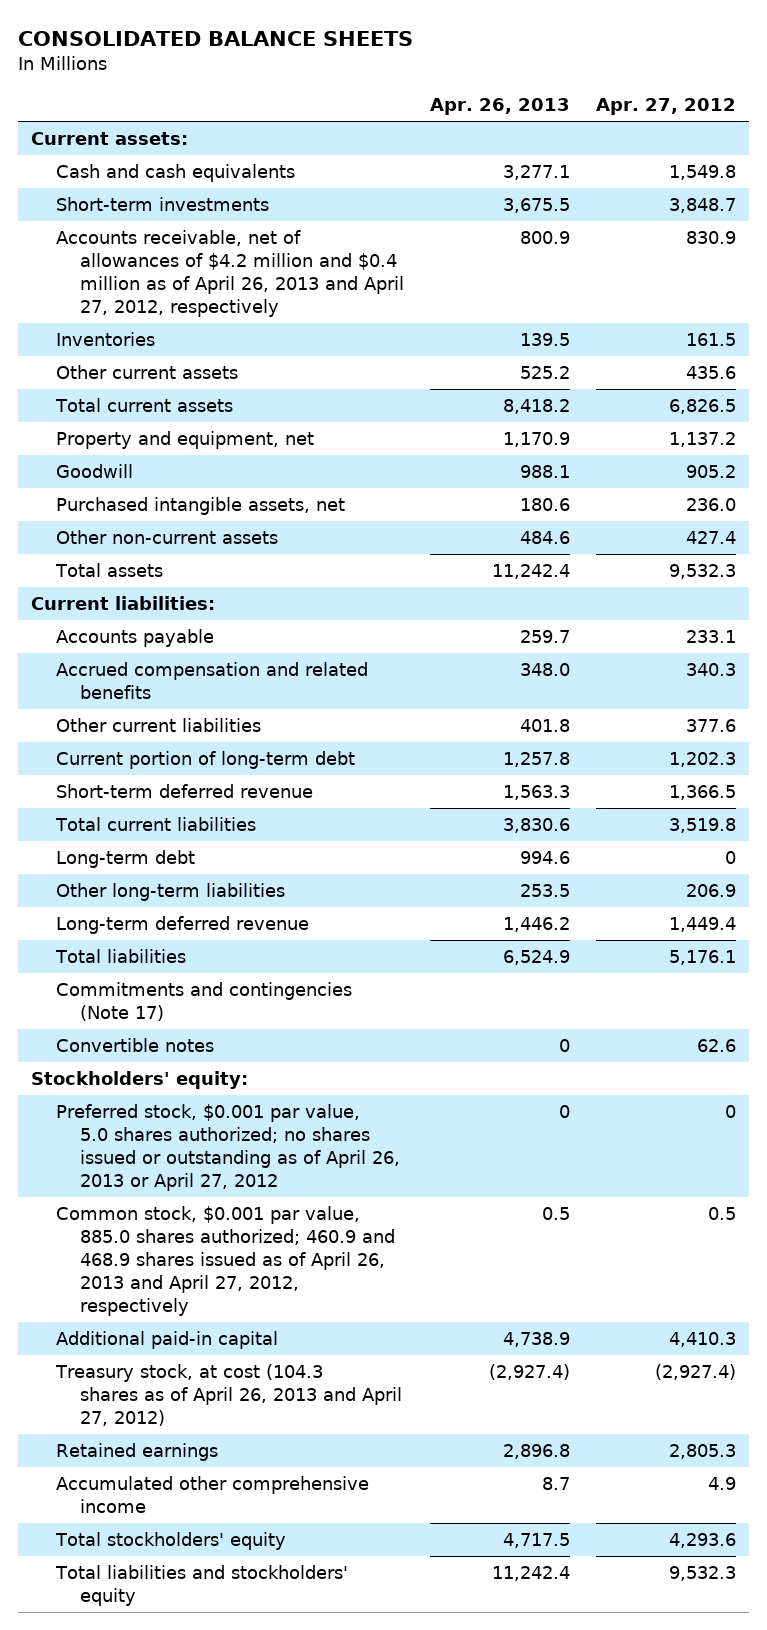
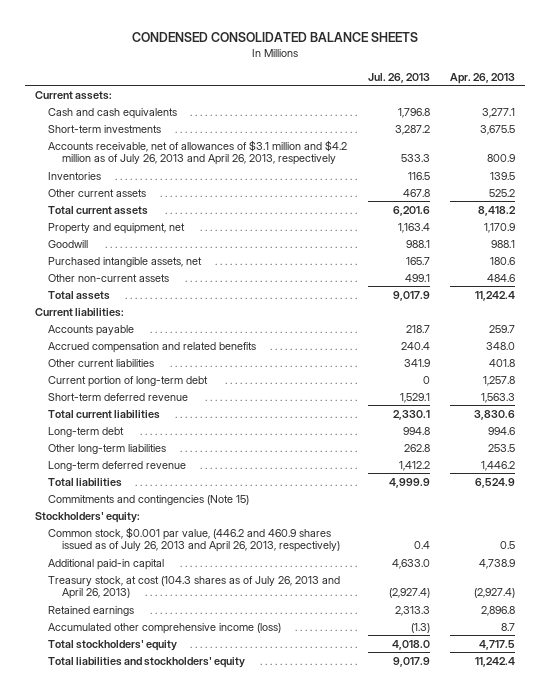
[18,30,414,46] CONSOLIDATED BALANCE SHEETS -> [131,32,418,43] CONDENSED CONSOLIDATED BALANCE SHEETS
[595,98,736,116] Apr. 27, 2012 -> none
none -> [367,72,430,83] Jul. 26, 2013
[55,230,405,318] Accounts receivable, net of allowances of $4.2 million and $0.4 million as of April 26, 2013 and April 27, 2012, respectively -> [48,139,348,166] Accounts receivable, net of allowances of $3.1 million and $4.2 million as of July 26, 2013 and April 26, 2013, respectively
[55,1038,214,1053] Convertible notes -> none
[55,982,352,1022] Commitments and contingencies (Note 17) -> [48,494,250,505] Commitments and contingencies (Note 15)
[55,1104,401,1192] Preferred stock, $0.001 par value, 5.0 shares authorized; no shares issued or outstanding as of April 26, 2013 or April 27, 2012 -> none
[55,1206,396,1317] Common stock, $0.001 par value, 885.0 shares authorized; 460.9 and 468.9 shares issued as of April 26, 2013 and April 27, 2012, respectively -> [48,526,340,553] Common stock, $0.001 par value, (446.2 and 460.9 shares issued as of July 26, 2013 and April 26, 2013, respectively)
[54,1364,403,1427] Treasury stock, at cost (104.3 shares as of April 26, 2013 and April 27, 2012) -> [48,575,341,600] Treasury stock, at cost (104.3 shares as of July 26, 2013 and April 26, 2013)
[55,1476,369,1514] Accumulated other comprehensive income -> [48,622,282,634] Accumulated other comprehensive income (loss)

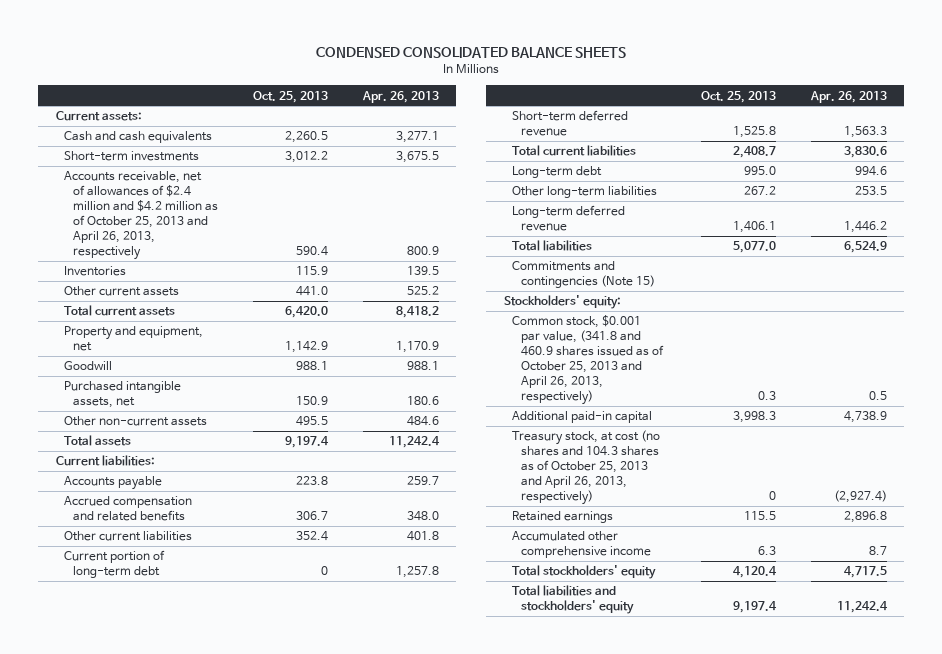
[367,72,430,83] Jul. 26, 2013 -> none
none -> [252,90,328,103] Oct. 25, 2013
[48,139,348,166] Accounts receivable, net of allowances of $3.1 million and $4.2 million as of July 26, 2013 and April 26, 2013, respectively -> [64,171,218,261] Accounts receivable, net of allowances of $2.4 million and $4.2 million as of October 25, 2013 and April 26, 2013, respectively
[48,526,340,553] Common stock, $0.001 par value, (446.2 and 460.9 shares issued as of July 26, 2013 and April 26, 2013, respectively) -> [512,315,664,406] Common stock, $0.001 par value, (341.8 and 460.9 shares issued as of October 25, 2013 and April 26, 2013, respectively)
[48,575,341,600] Treasury stock, at cost (104.3 shares as of July 26, 2013 and April 26, 2013) -> [512,430,661,506] Treasury stock, at cost (no shares and 104.3 shares as of October 25, 2013 and April 26, 2013, respectively)
[48,622,282,634] Accumulated other comprehensive income (loss) -> [512,531,651,559] Accumulated other comprehensive income

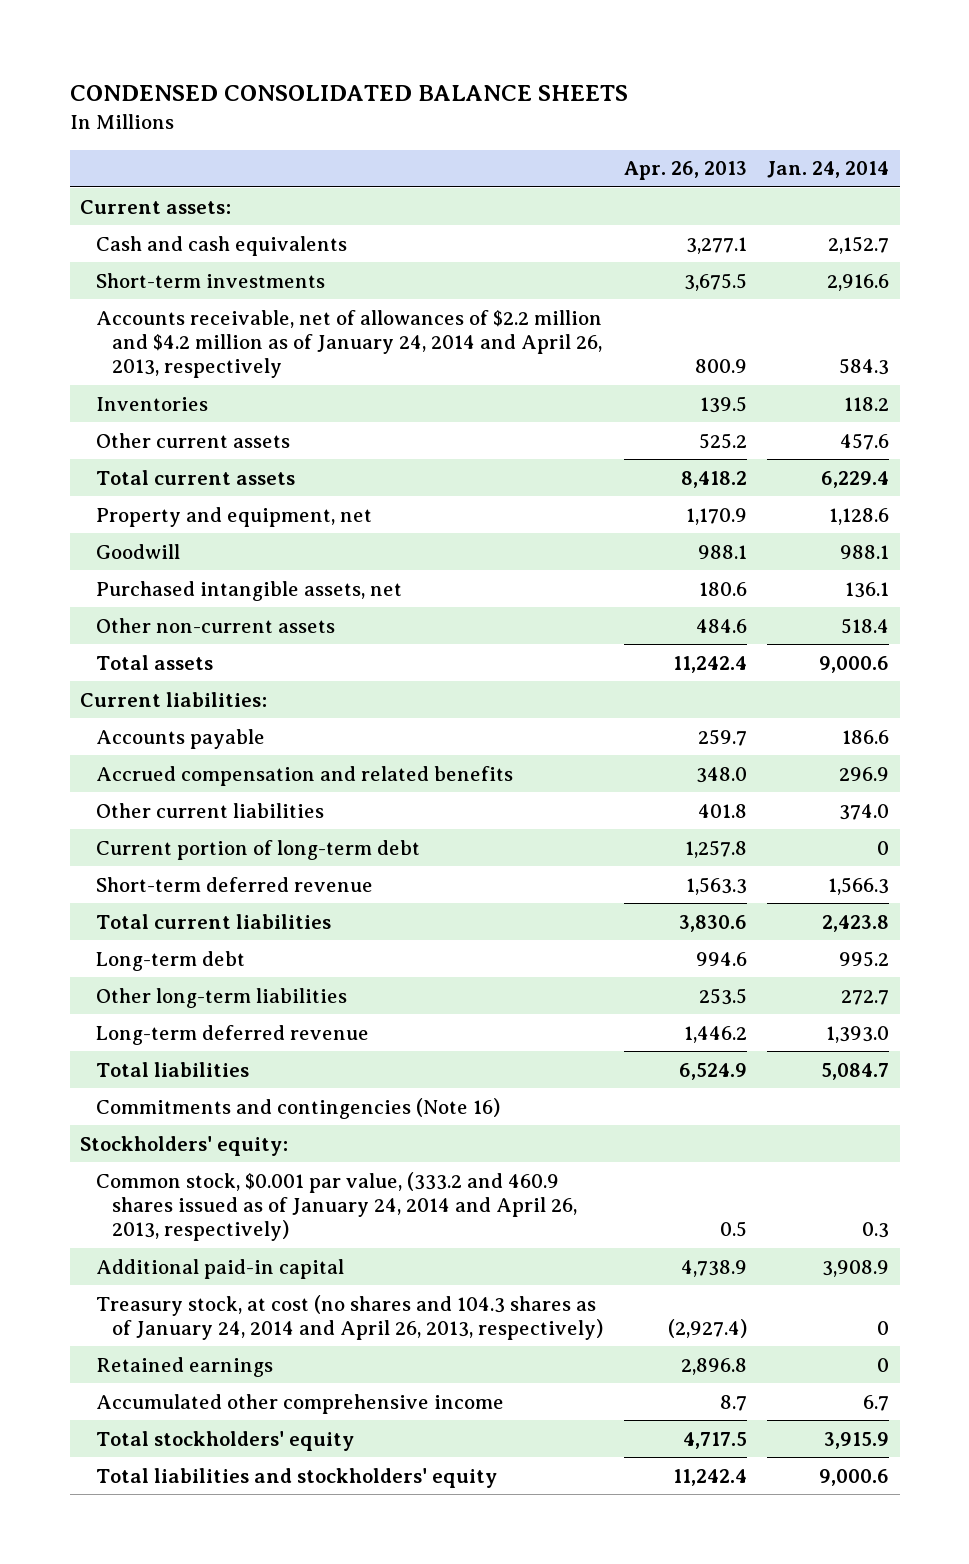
[252,90,328,103] Oct. 25, 2013 -> none
none -> [767,161,890,179] Jan. 24, 2014
[64,171,218,261] Accounts receivable, net of allowances of $2.4 million and $4.2 million as of October 25, 2013 and April 26, 2013, respectively -> [95,309,602,379] Accounts receivable, net of allowances of $2.2 million and $4.2 million as of January 24, 2014 and April 26, 2013, respectively
[512,261,655,289] Commitments and contingencies (Note 15) -> [95,1097,500,1119] Commitments and contingencies (Note 16)
[512,315,664,406] Common stock, $0.001 par value, (341.8 and 460.9 shares issued as of October 25, 2013 and April 26, 2013, respectively) -> [95,1171,577,1242] Common stock, $0.001 par value, (333.2 and 460.9 shares issued as of January 24, 2014 and April 26, 2013, respectively)
[512,430,661,506] Treasury stock, at cost (no shares and 104.3 shares as of October 25, 2013 and April 26, 2013, respectively) -> [95,1294,603,1340] Treasury stock, at cost (no shares and 104.3 shares as of January 24, 2014 and April 26, 2013, respectively)

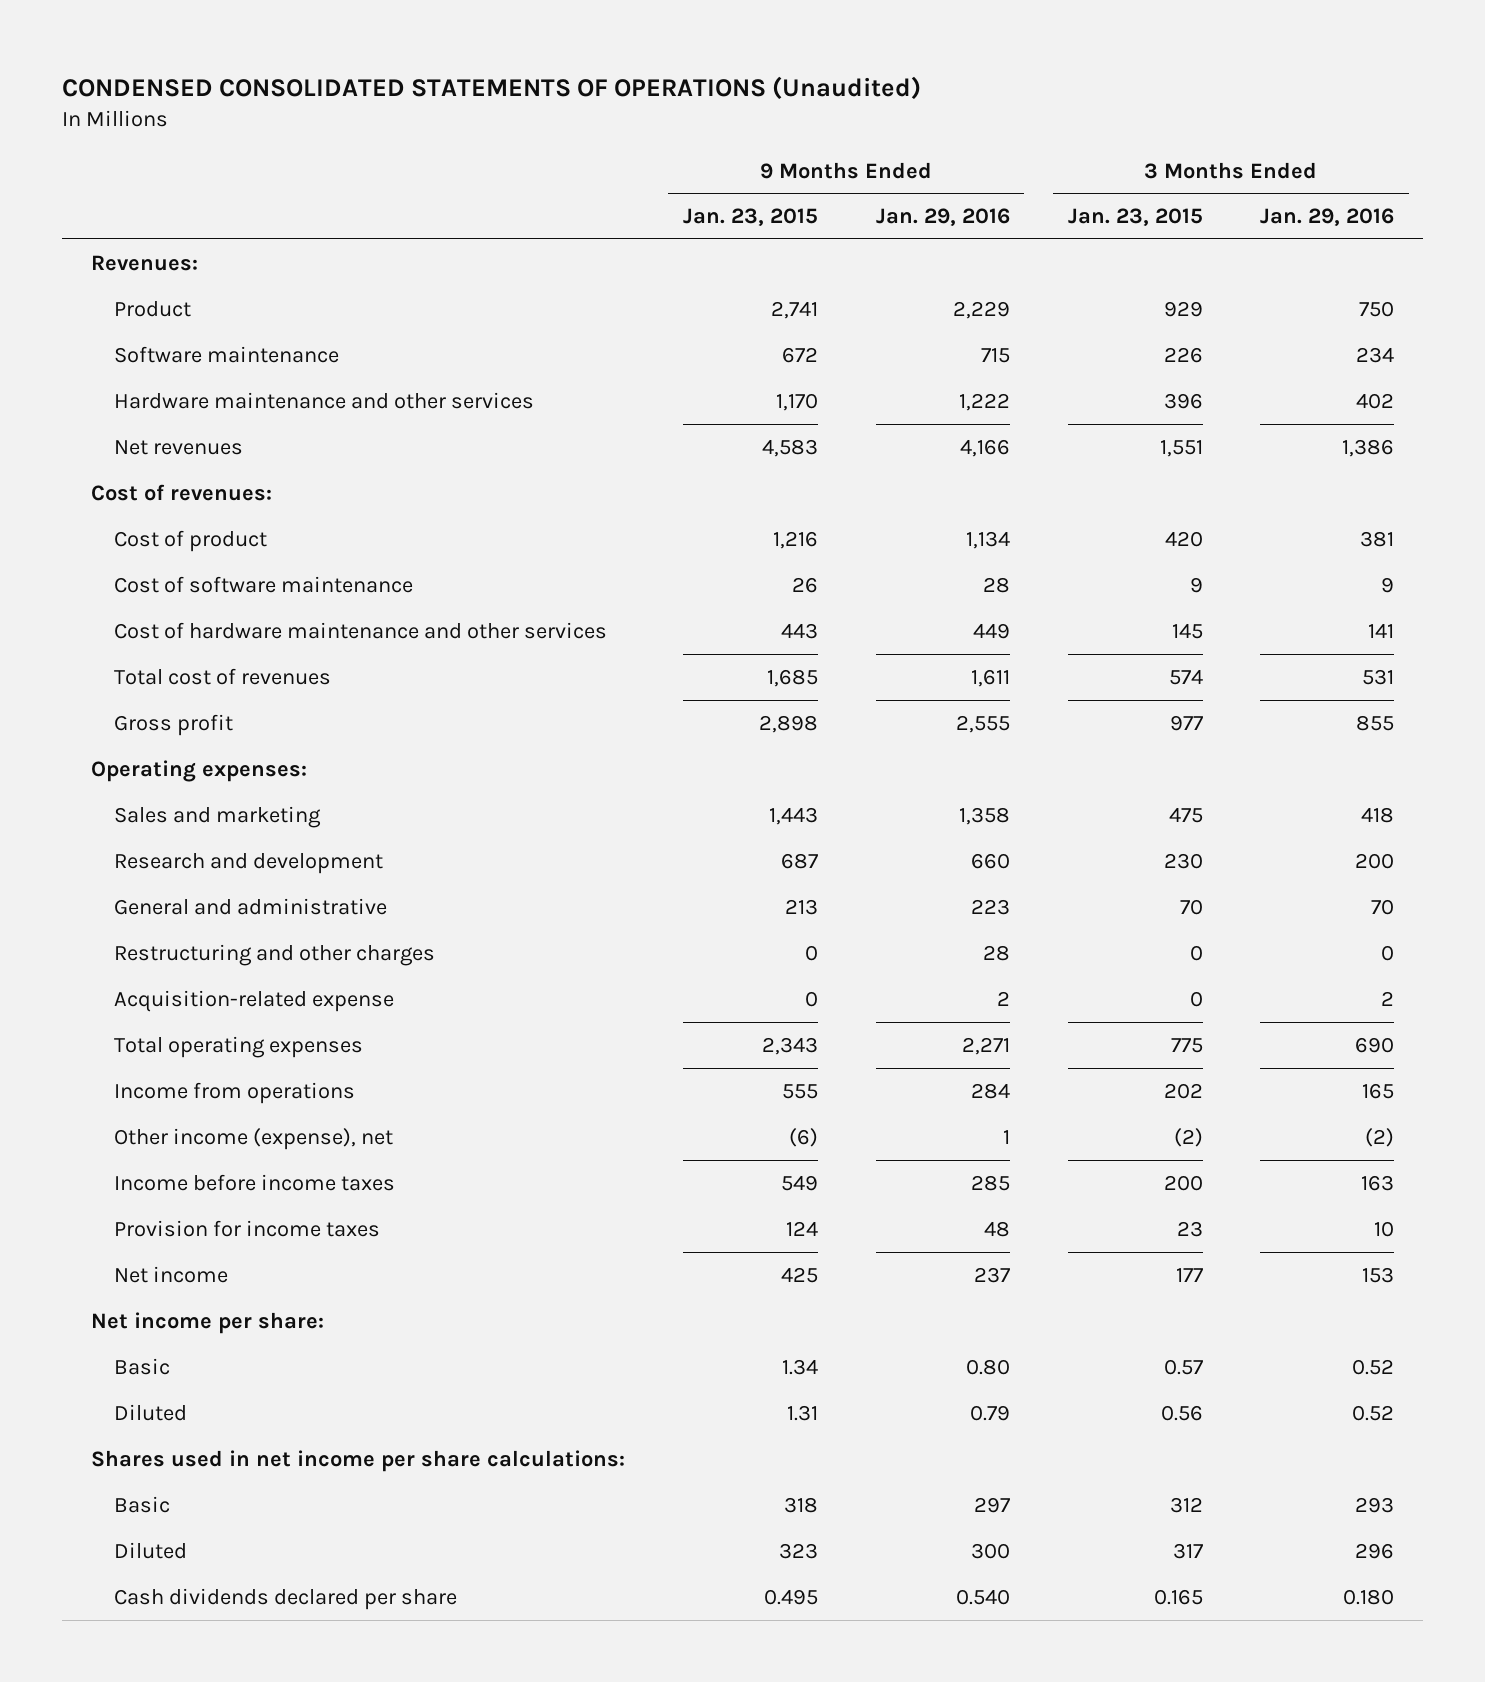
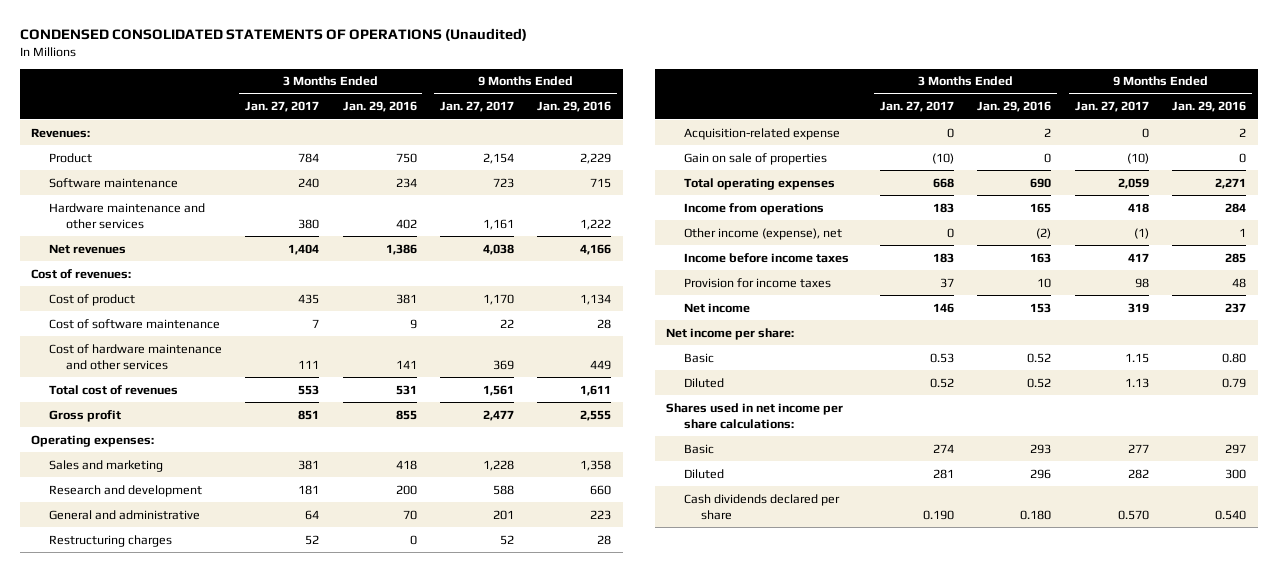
[682,208,818,227] Jan. 23, 2015 -> none
[1067,208,1203,227] Jan. 23, 2015 -> none
none -> [245,101,320,113] Jan. 27, 2017
none -> [440,101,515,113] Jan. 27, 2017
[113,943,435,966] Restructuring and other charges -> [48,534,172,547] Restructuring charges
none -> [683,152,827,165] Gain on sale of properties

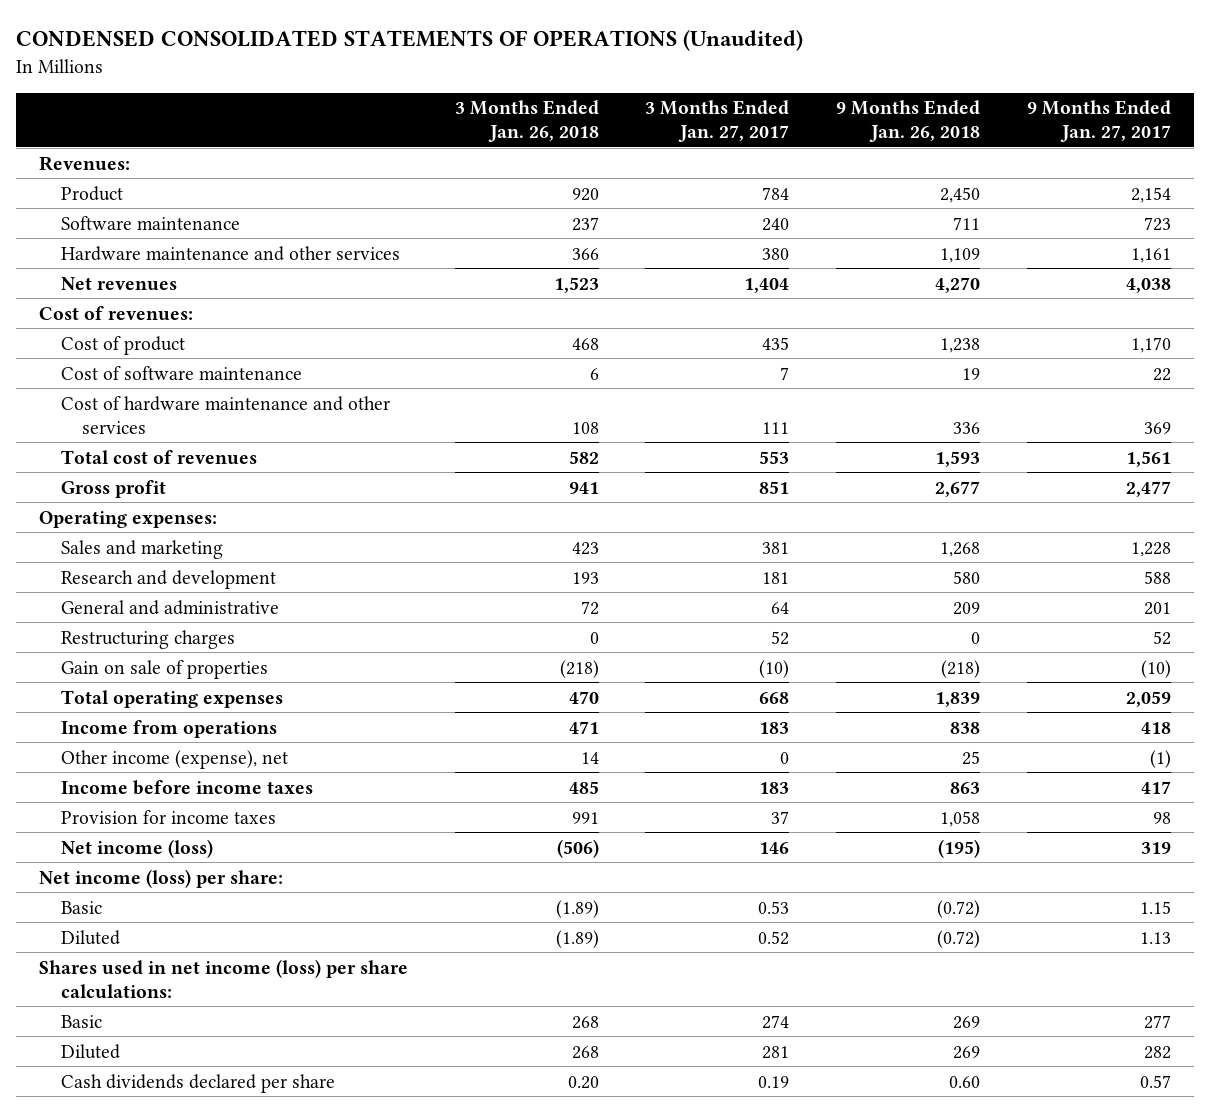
[342,101,417,113] Jan. 29, 2016 -> none
[537,101,612,113] Jan. 29, 2016 -> none
none -> [454,100,599,143] 3 Months Ended Jan. 26, 2018
none -> [836,100,981,143] 9 Months Ended Jan. 26, 2018
[683,127,840,140] Acquisition-related expense -> none
[683,302,750,313] Net income -> [60,838,213,858] Net income (loss)
[666,327,795,340] Net income per share: -> [39,868,284,888] Net income (loss) per share:
[666,402,844,429] Shares used in net income per share calculations: -> [39,958,409,999] Shares used in net income (loss) per share calculations:
[922,509,954,520] 0.190 -> [758,1075,790,1088] 0.19
[1117,509,1149,520] 0.570 -> [1139,1074,1171,1088] 0.57

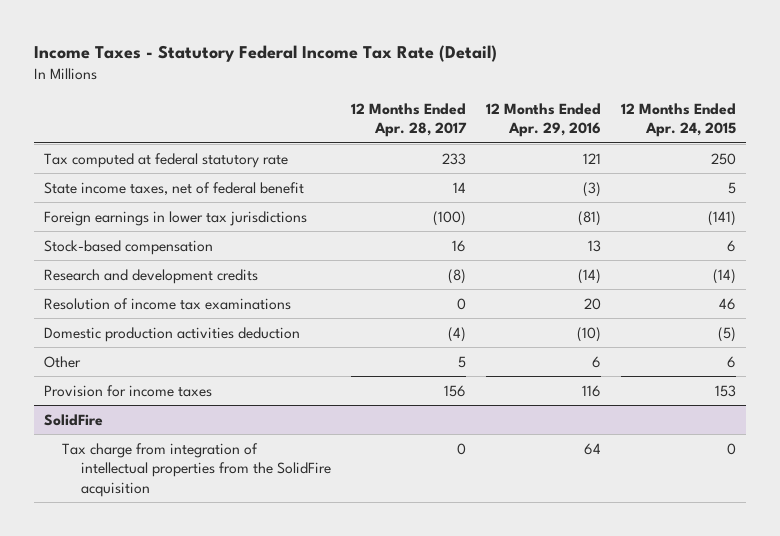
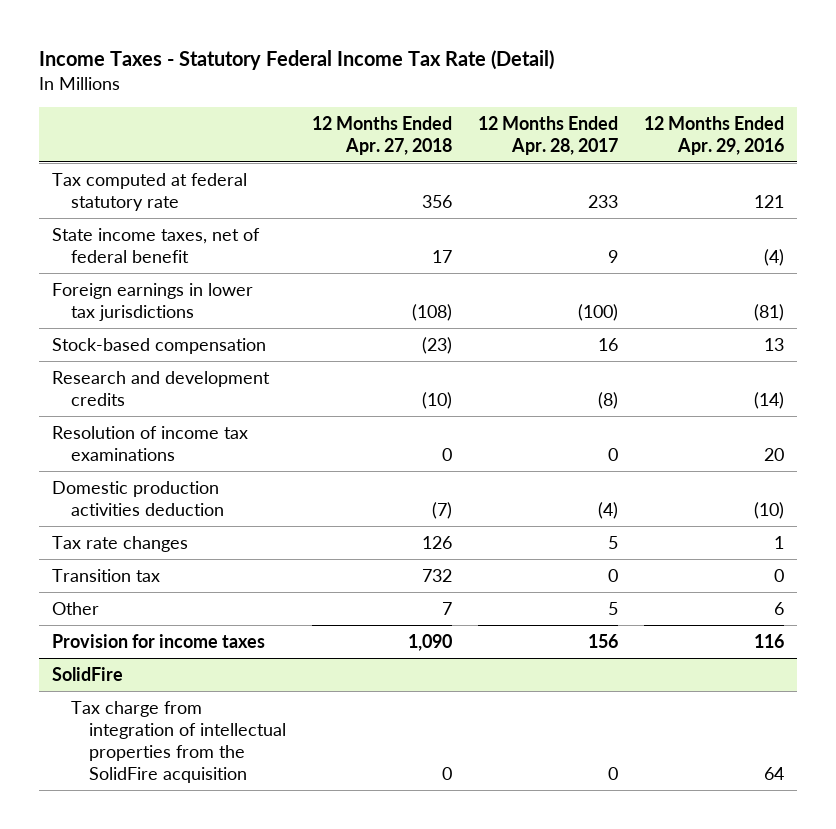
[620,102,736,138] 12 Months Ended Apr. 24, 2015 -> none
none -> [312,115,453,155] 12 Months Ended Apr. 27, 2018
[452,181,466,193] 14 -> [607,249,618,263] 9
[582,181,601,197] (3) -> [763,248,784,266] (4)
none -> [52,535,189,552] Tax rate changes
none -> [52,568,161,582] Transition tax

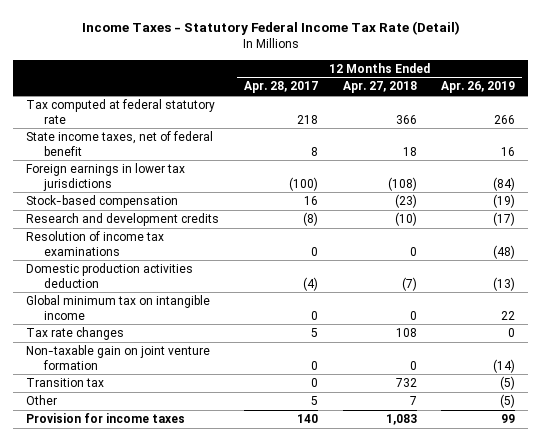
[643,115,784,155] 12 Months Ended Apr. 29, 2016 -> none
none -> [441,81,516,94] Apr. 26, 2019
[422,194,453,208] 356 -> [395,114,417,124] 366
[587,194,618,208] 233 -> [296,114,318,124] 218
[432,249,453,263] 17 -> [402,146,417,156] 18
[607,249,618,263] 9 -> [310,146,318,156] 8
none -> [25,295,210,320] Global minimum tax on intangible income
[422,535,453,549] 126 -> [395,328,417,338] 108
none -> [25,345,210,370] Non-taxable gain on joint venture formation
[52,666,124,681] SolidFire -> none
[70,700,287,784] Tax charge from integration of intellectual properties from the SolidFire acquisition -> none
[408,633,453,651] 1,090 -> [385,414,417,426] 1,083
[587,633,618,648] 156 -> [296,414,318,424] 140

